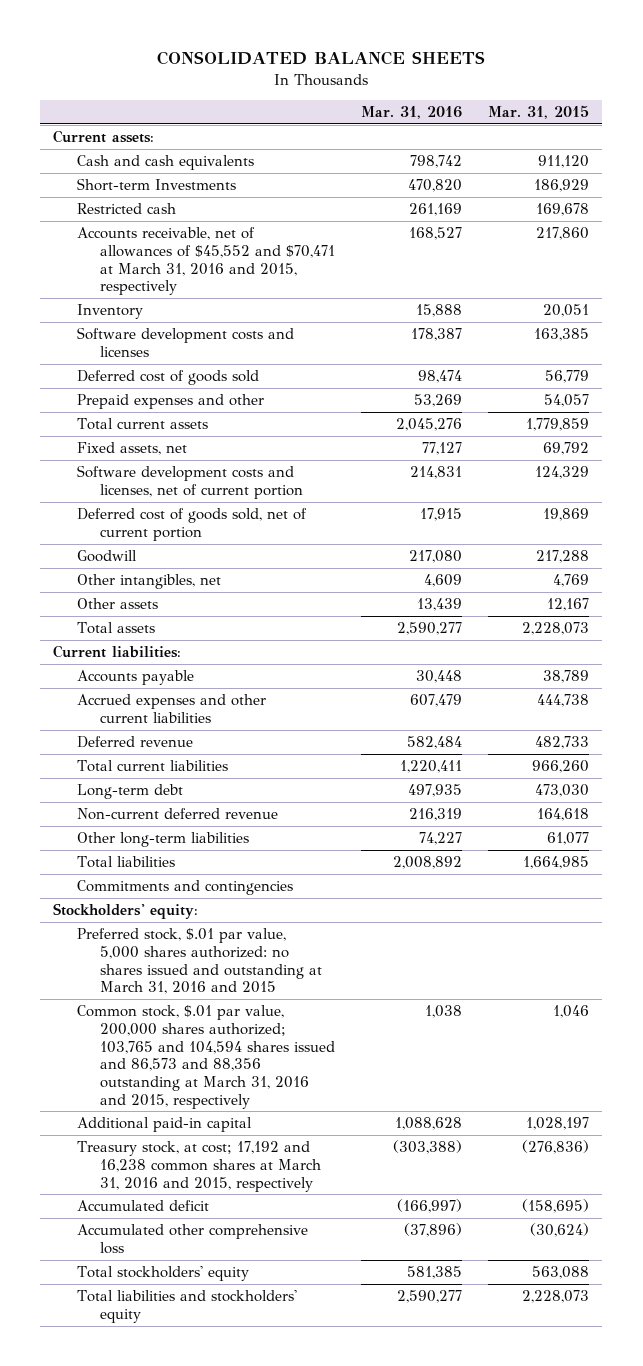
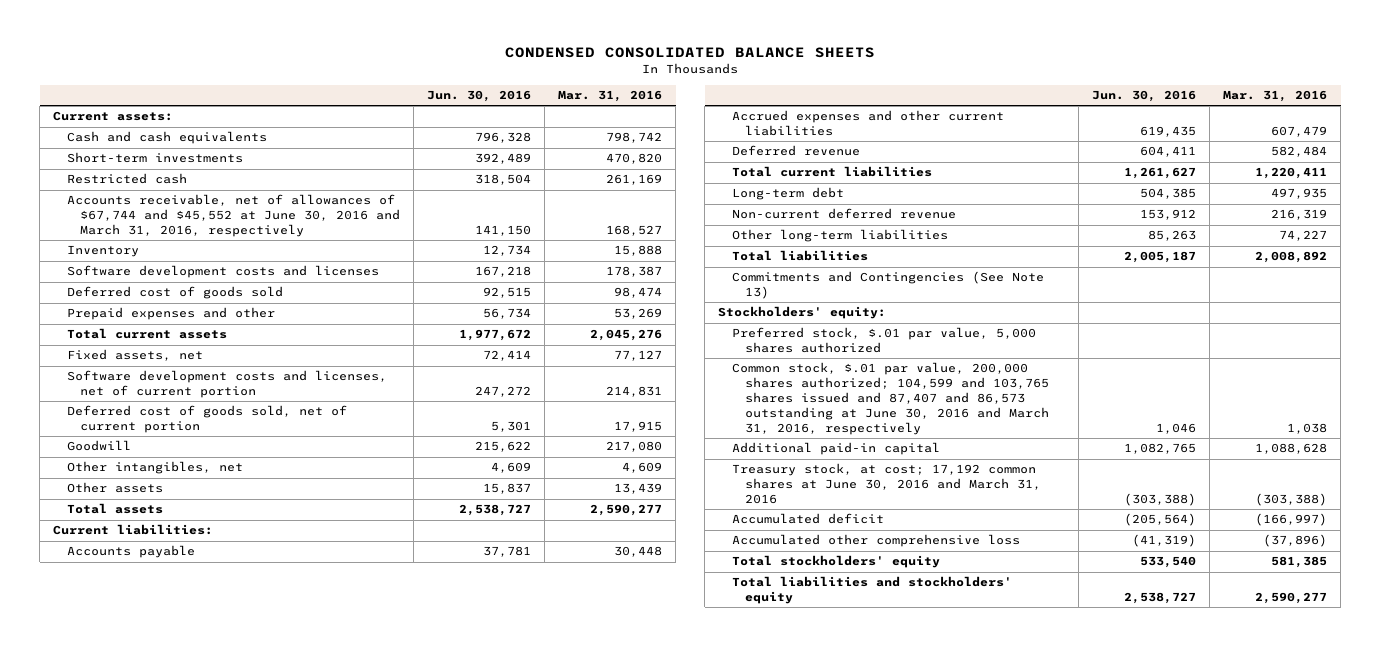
[157,51,486,66] CONSOLIDATED BALANCE SHEETS -> [505,47,876,59] CONDENSED CONSOLIDATED BALANCE SHEETS
[488,105,590,120] Mar. 31, 2015 -> none
none -> [427,89,532,102] Jun. 30, 2016
[76,178,236,192] Short-term Investments -> [66,152,243,164] Short-term investments
[76,227,336,296] Accounts receivable, net of allowances of $45,552 and $70,471 at March 31, 2016 and 2015, respectively -> [66,194,401,237] Accounts receivable, net of allowances of $67,744 and $45,552 at June 30, 2016 and March 31, 2016, respectively
[76,880,293,896] Commitments and contingencies -> [731,271,1044,300] Commitments and Contingencies (See Note 13)
[76,928,323,995] Preferred stock, $.01 par value, 5,000 shares authorized: no shares issued and outstanding at March 31, 2016 and 2015 -> [731,327,1036,354] Preferred stock, $.01 par value, 5,000 shares authorized
[76,1005,336,1109] Common stock, $.01 par value, 200,000 shares authorized; 103,765 and 104,594 shares issued and 86,573 and 88,356 outstanding at March 31, 2016 and 2015, respectively -> [731,362,1050,435] Common stock, $.01 par value, 200,000 shares authorized; 104,599 and 103,765 shares issued and 87,407 and 86,573 outstanding at June 30, 2016 and March 31, 2016, respectively
[76,1141,322,1192] Treasury stock, at cost; 17,192 and 16,238 common shares at March 31, 2016 and 2015, respectively -> [731,463,1042,504] Treasury stock, at cost; 17,192 common shares at June 30, 2016 and March 31, 2016

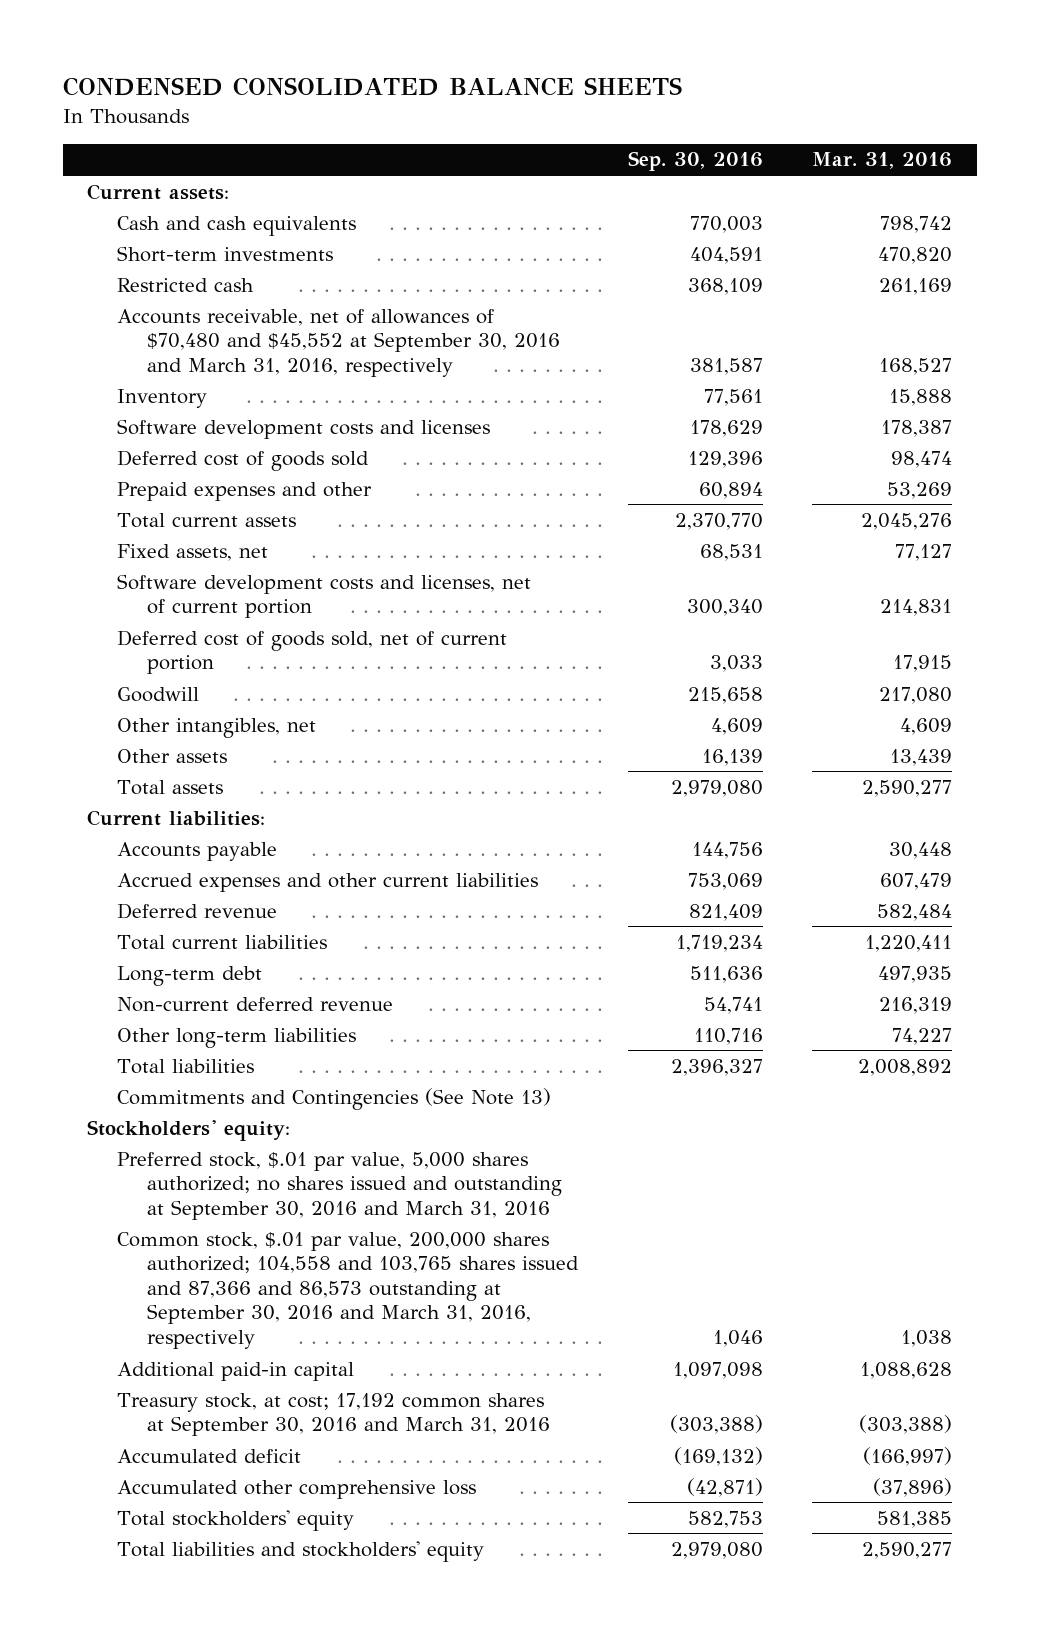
[427,89,532,102] Jun. 30, 2016 -> none
none -> [627,151,763,172] Sep. 30, 2016
[66,194,401,237] Accounts receivable, net of allowances of $67,744 and $45,552 at June 30, 2016 and March 31, 2016, respectively -> [117,308,561,377] Accounts receivable, net of allowances of $70,480 and $45,552 at September 30, 2016 and March 31, 2016, respectively
[731,327,1036,354] Preferred stock, $.01 par value, 5,000 shares authorized -> [117,1151,563,1220] Preferred stock, $.01 par value, 5,000 shares authorized; no shares issued and outstanding at September 30, 2016 and March 31, 2016
[731,362,1050,435] Common stock, $.01 par value, 200,000 shares authorized; 104,599 and 103,765 shares issued and 87,407 and 86,573 outstanding at June 30, 2016 and March 31, 2016, respectively -> [117,1231,580,1349] Common stock, $.01 par value, 200,000 shares authorized; 104,558 and 103,765 shares issued and 87,366 and 86,573 outstanding at September 30, 2016 and March 31, 2016, respectively
[731,463,1042,504] Treasury stock, at cost; 17,192 common shares at June 30, 2016 and March 31, 2016 -> [117,1392,551,1437] Treasury stock, at cost; 17,192 common shares at September 30, 2016 and March 31, 2016

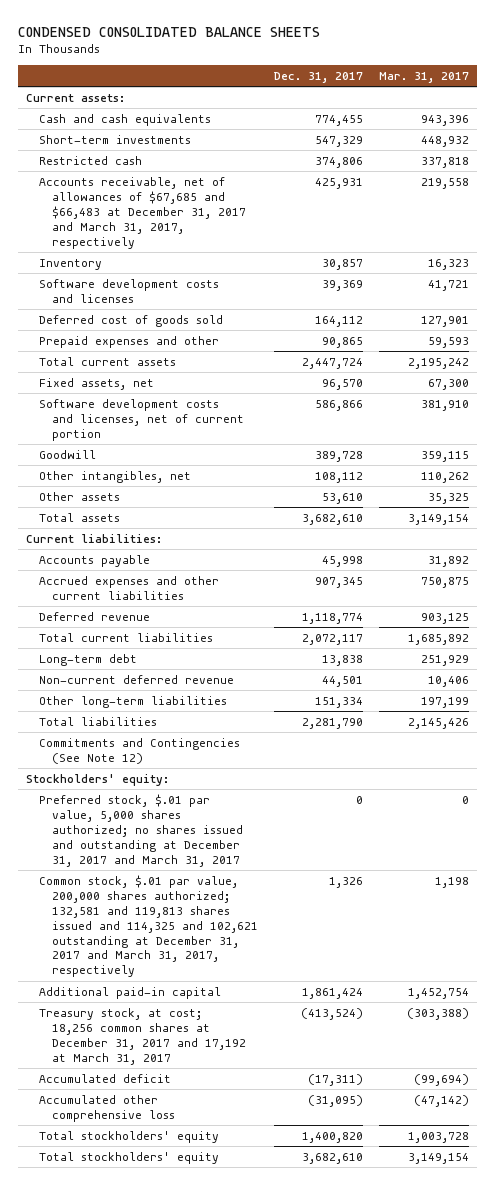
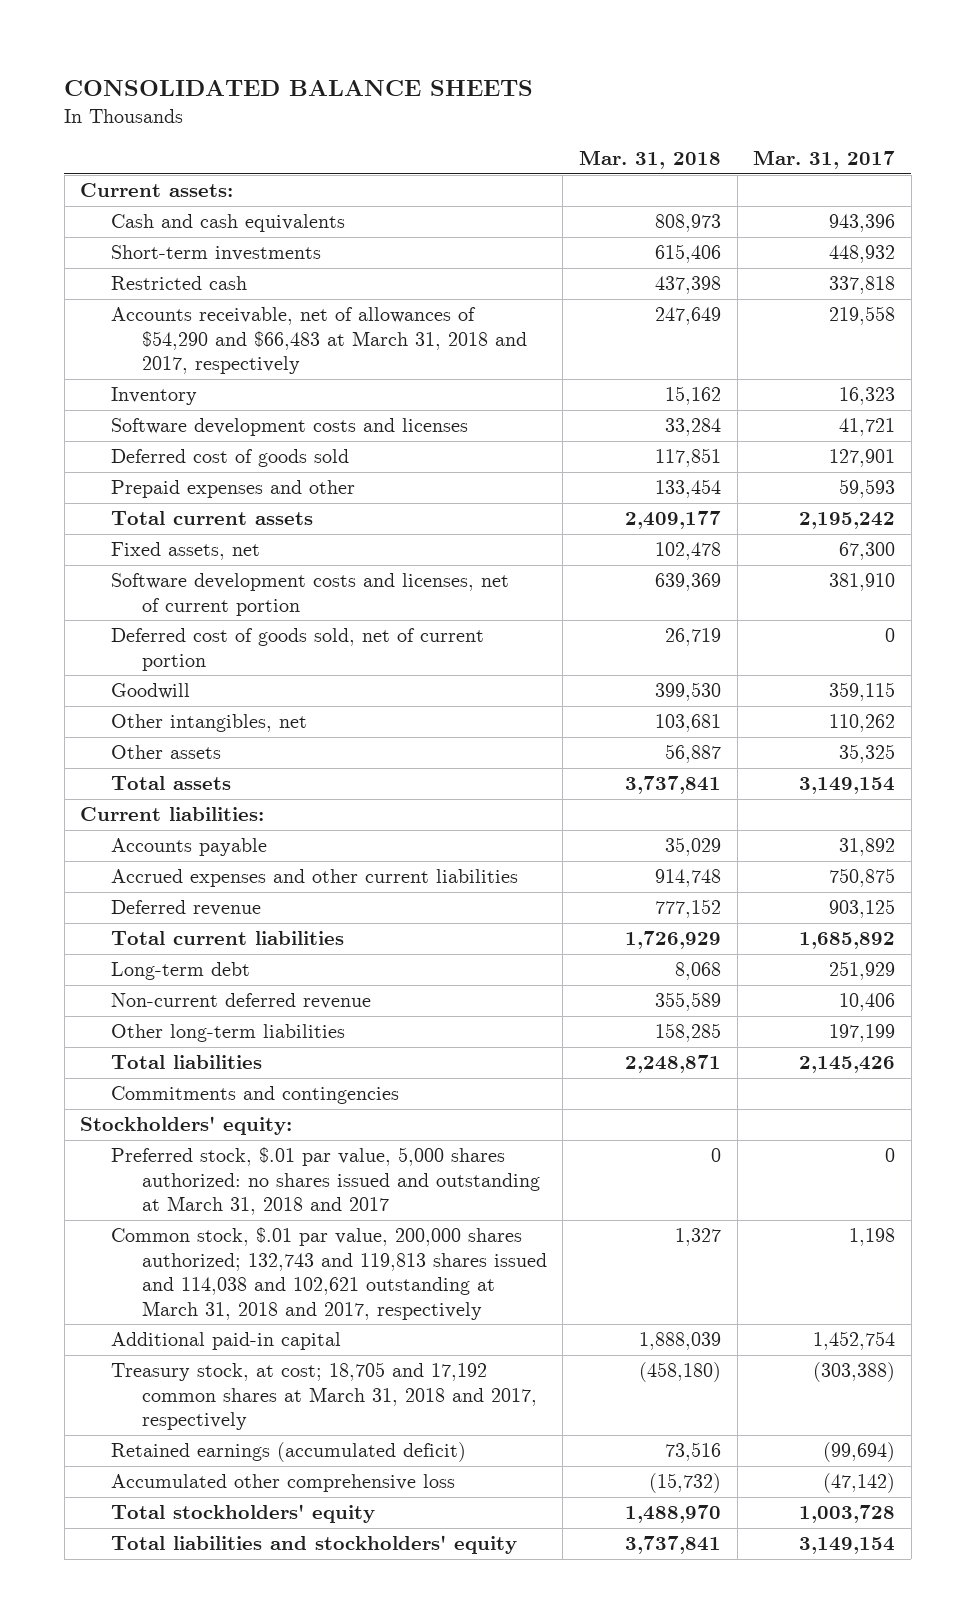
[18,26,321,37] CONDENSED CONSOLIDATED BALANCE SHEETS -> [64,79,534,96] CONSOLIDATED BALANCE SHEETS
[273,71,363,83] Dec. 31, 2017 -> none
none -> [579,150,722,170] Mar. 31, 2018
[38,176,246,249] Accounts receivable, net of allowances of $67,685 and $66,483 at December 31, 2017 and March 31, 2017, respectively -> [111,307,527,375] Accounts receivable, net of allowances of $54,290 and $66,483 at March 31, 2018 and 2017, respectively
none -> [111,628,485,671] Deferred cost of goods sold, net of current portion
[38,737,240,764] Commitments and Contingencies (See Note 12) -> [111,1086,400,1105] Commitments and contingencies
[38,793,243,867] Preferred stock, $.01 par value, 5,000 shares authorized; no shares issued and outstanding at December 31, 2017 and March 31, 2017 -> [111,1147,540,1216] Preferred stock, $.01 par value, 5,000 shares authorized: no shares issued and outstanding at March 31, 2018 and 2017
[38,874,258,978] Common stock, $.01 par value, 200,000 shares authorized; 132,581 and 119,813 shares issued and 114,325 and 102,621 outstanding at December 31, 2017 and March 31, 2017, respectively -> [111,1227,547,1320] Common stock, $.01 par value, 200,000 shares authorized; 132,743 and 119,813 shares issued and 114,038 and 102,621 outstanding at March 31, 2018 and 2017, respectively
[38,1007,246,1065] Treasury stock, at cost; 18,256 common shares at December 31, 2017 and 17,192 at March 31, 2017 -> [111,1362,537,1431] Treasury stock, at cost; 18,705 and 17,192 common shares at March 31, 2018 and 2017, respectively
[38,1073,171,1083] Accumulated deficit -> [111,1442,467,1463] Retained earnings (accumulated deficit)
[38,1151,219,1164] Total stockholders' equity -> [111,1535,518,1555] Total liabilities and stockholders' equity

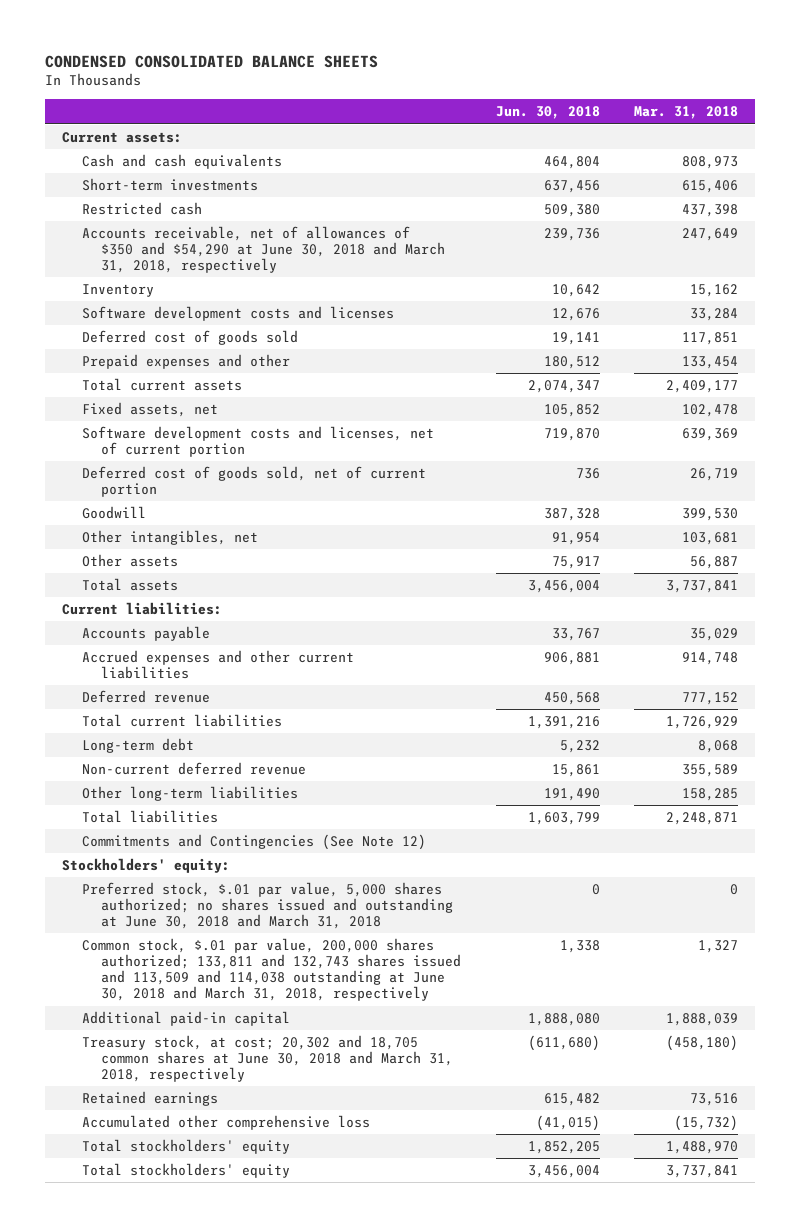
[64,79,534,96] CONSOLIDATED BALANCE SHEETS -> [45,54,379,68] CONDENSED CONSOLIDATED BALANCE SHEETS
[753,150,896,170] Mar. 31, 2017 -> none
none -> [495,106,600,120] Jun. 30, 2018
[111,307,527,375] Accounts receivable, net of allowances of $54,290 and $66,483 at March 31, 2018 and 2017, respectively -> [81,225,446,274] Accounts receivable, net of allowances of $350 and $54,290 at June 30, 2018 and March 31, 2018, respectively
[111,1086,400,1105] Commitments and contingencies -> [81,833,426,850] Commitments and Contingencies (See Note 12)
[111,1147,540,1216] Preferred stock, $.01 par value, 5,000 shares authorized: no shares issued and outstanding at March 31, 2018 and 2017 -> [81,881,454,930] Preferred stock, $.01 par value, 5,000 shares authorized; no shares issued and outstanding at June 30, 2018 and March 31, 2018
[111,1227,547,1320] Common stock, $.01 par value, 200,000 shares authorized; 132,743 and 119,813 shares issued and 114,038 and 102,621 outstanding at March 31, 2018 and 2017, respectively -> [81,937,462,1002] Common stock, $.01 par value, 200,000 shares authorized; 133,811 and 132,743 shares issued and 113,509 and 114,038 outstanding at June 30, 2018 and March 31, 2018, respectively
[111,1362,537,1431] Treasury stock, at cost; 18,705 and 17,192 common shares at March 31, 2018 and 2017, respectively -> [81,1034,454,1083] Treasury stock, at cost; 20,302 and 18,705 common shares at June 30, 2018 and March 31, 2018, respectively
[111,1442,467,1463] Retained earnings (accumulated deficit) -> [81,1090,218,1106] Retained earnings
[111,1535,518,1555] Total liabilities and stockholders' equity -> [81,1162,290,1178] Total stockholders' equity

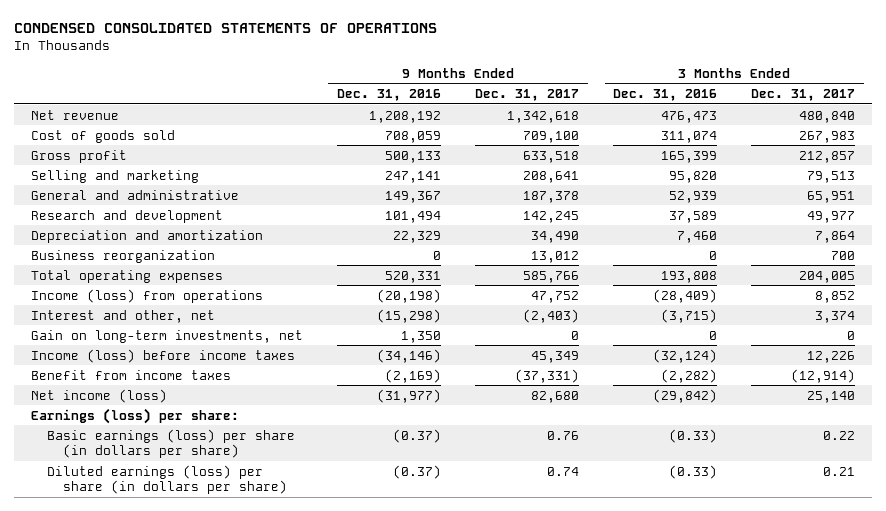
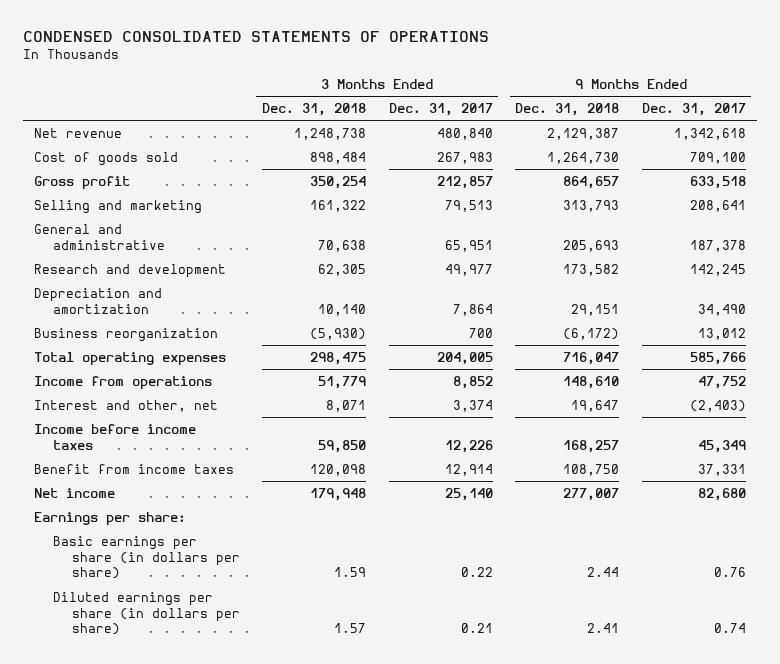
[336,88,441,101] Dec. 31, 2016 -> none
[613,88,718,101] Dec. 31, 2016 -> none
none -> [262,102,367,116] Dec. 31, 2018
none -> [515,102,620,116] Dec. 31, 2018
[30,288,263,303] Income (loss) from operations -> [33,375,212,390] Income from operations
[30,329,303,343] Gain on long-term investments, net -> none
[30,348,295,363] Income (loss) before income taxes -> [33,423,196,450] Income before income taxes
[514,368,579,383] (37,331) -> [697,463,746,476] 37,331
[791,368,856,383] (12,914) -> [444,463,493,476] 12,914
[30,388,167,403] Net income (loss) -> [33,487,115,498] Net income
[30,407,239,424] Earnings (loss) per share: -> [33,511,186,526] Earnings per share:
[47,428,296,459] Basic earnings (loss) per share (in dollars per share) -> [52,535,240,580] Basic earnings per share (in dollars per share)
[47,464,288,495] Diluted earnings (loss) per share (in dollars per share) -> [52,591,240,636] Diluted earnings per share (in dollars per share)

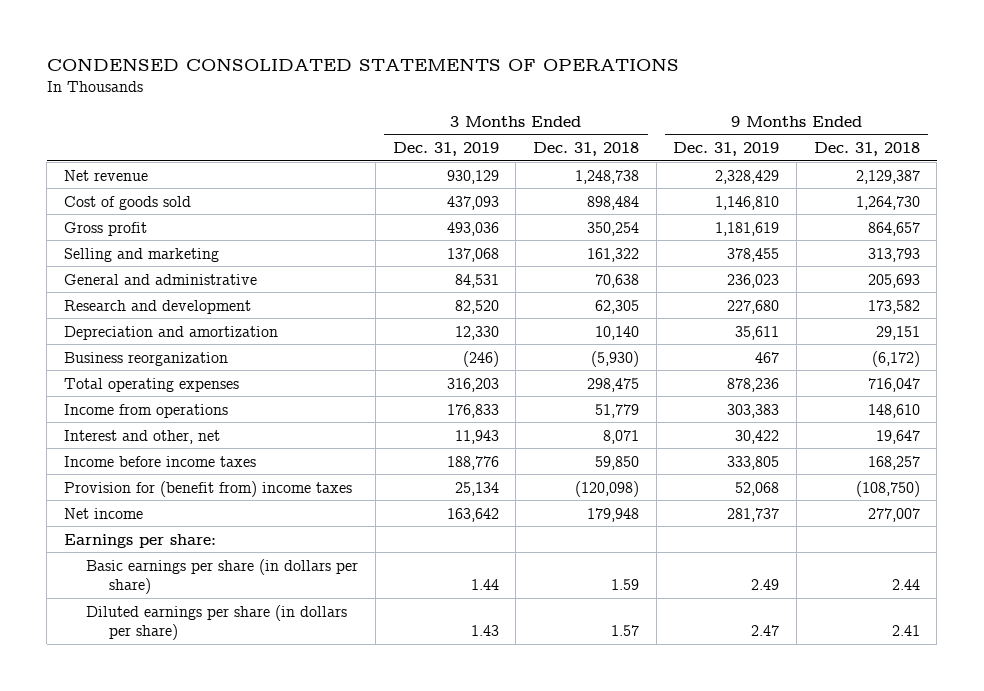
[388,102,493,116] Dec. 31, 2017 -> none
[641,102,746,116] Dec. 31, 2017 -> none
none -> [392,142,499,157] Dec. 31, 2019
none -> [673,142,780,157] Dec. 31, 2019
[33,463,234,474] Benefit from income taxes -> [63,480,352,497] Provision for (benefit from) income taxes
[310,463,367,476] 120,098 -> [575,480,640,497] (120,098)
[563,463,620,476] 108,750 -> [855,480,920,497] (108,750)

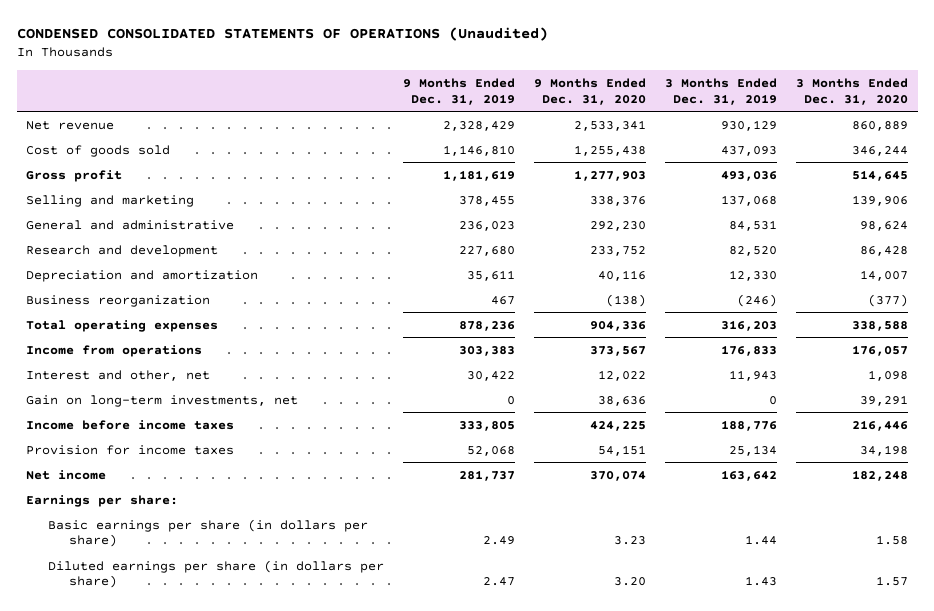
[46,58,679,72] CONDENSED CONSOLIDATED STATEMENTS OF OPERATIONS -> [16,26,548,41] CONDENSED CONSOLIDATED STATEMENTS OF OPERATIONS (Unaudited)
[533,142,640,157] Dec. 31, 2018 -> none
[813,142,920,157] Dec. 31, 2018 -> none
none -> [533,77,646,105] 9 Months Ended Dec. 31, 2020
none -> [796,77,909,105] 3 Months Ended Dec. 31, 2020
none -> [26,394,299,407] Gain on long-term investments, net
[63,480,352,497] Provision for (benefit from) income taxes -> [26,444,235,455] Provision for income taxes

